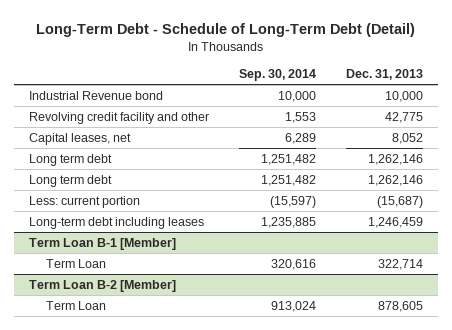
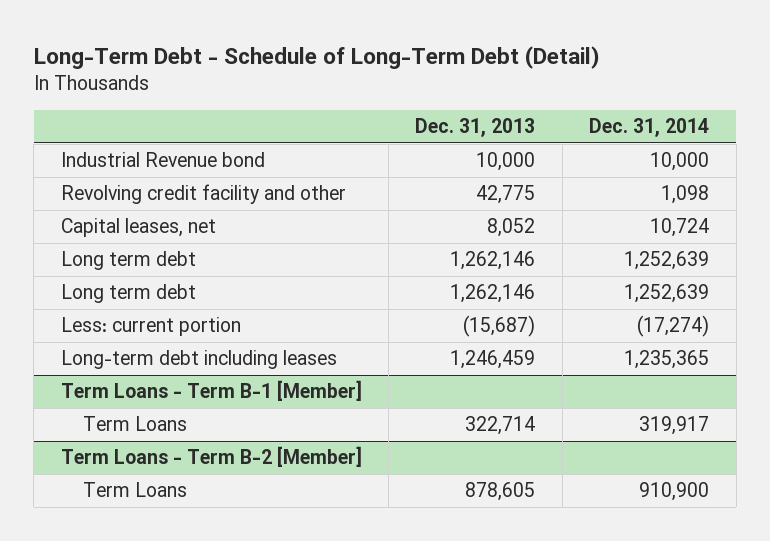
[238,69,316,82] Sep. 30, 2014 -> none
none -> [589,117,710,137] Dec. 31, 2014
[28,237,176,250] Term Loan B-1 [Member] -> [60,380,362,402] Term Loans - Term B-1 [Member]
[46,258,107,268] Term Loan -> [82,416,187,432] Term Loans
[28,279,176,292] Term Loan B-2 [Member] -> [60,446,362,468] Term Loans - Term B-2 [Member]
[46,300,107,310] Term Loan -> [82,482,187,498] Term Loans

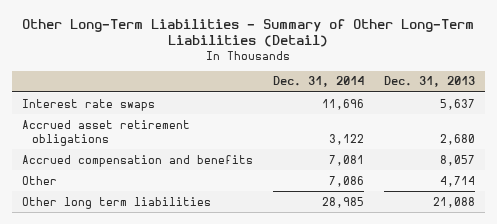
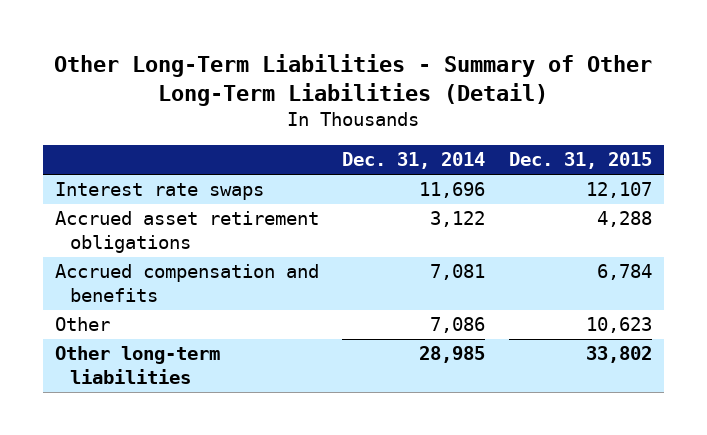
[383,76,475,88] Dec. 31, 2013 -> none
none -> [508,152,652,170] Dec. 31, 2015
[21,196,211,209] Other long term liabilities -> [55,346,221,385] Other long-term liabilities

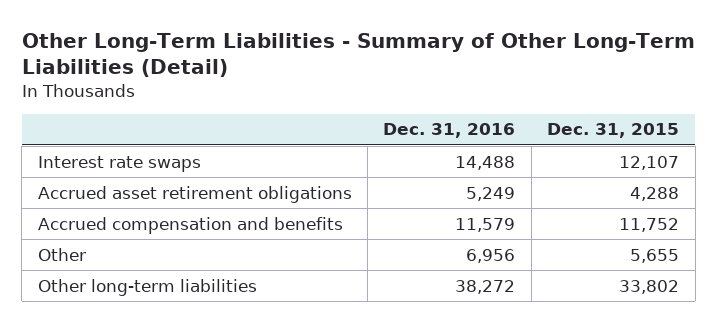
[342,152,486,170] Dec. 31, 2014 -> none
none -> [383,123,516,139] Dec. 31, 2016
[596,264,652,281] 6,784 -> [619,217,680,232] 11,752
[585,317,652,334] 10,623 -> [630,248,680,263] 5,655

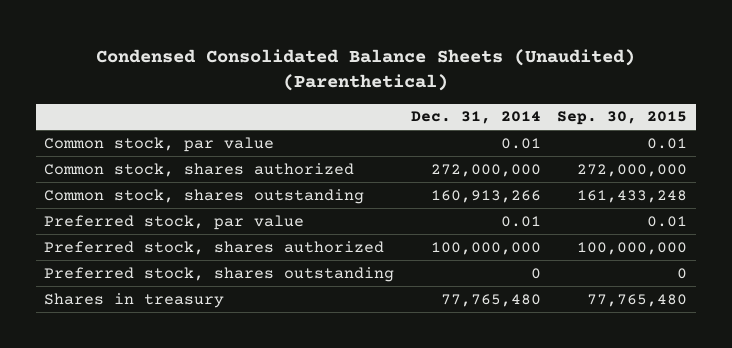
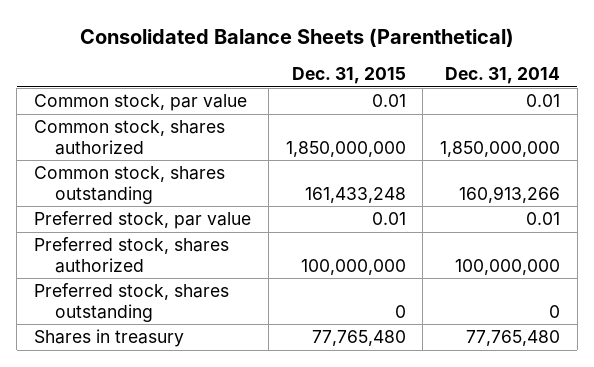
[95,48,635,92] Condensed Consolidated Balance Sheets (Unaudited) (Parenthetical) -> [80,27,515,47] Consolidated Balance Sheets (Parenthetical)
[557,111,688,126] Sep. 30, 2015 -> none
none -> [291,67,406,85] Dec. 31, 2015
[430,163,541,177] 272,000,000 -> [440,140,561,157] 1,850,000,000

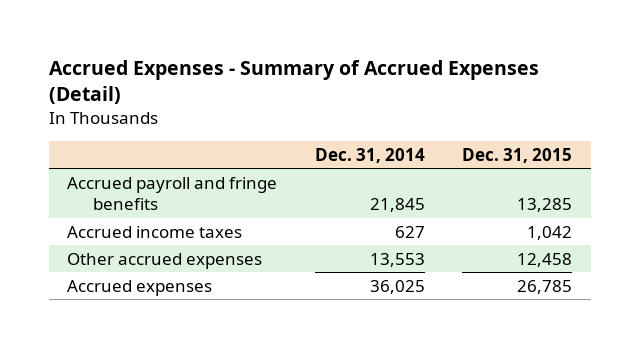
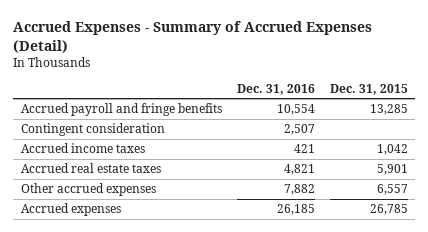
[314,147,425,163] Dec. 31, 2014 -> none
none -> [236,83,315,95] Dec. 31, 2016
none -> [20,123,165,137] Contingent consideration
none -> [20,163,161,174] Accrued real estate taxes
[516,252,572,267] 12,458 -> [376,184,408,196] 6,557

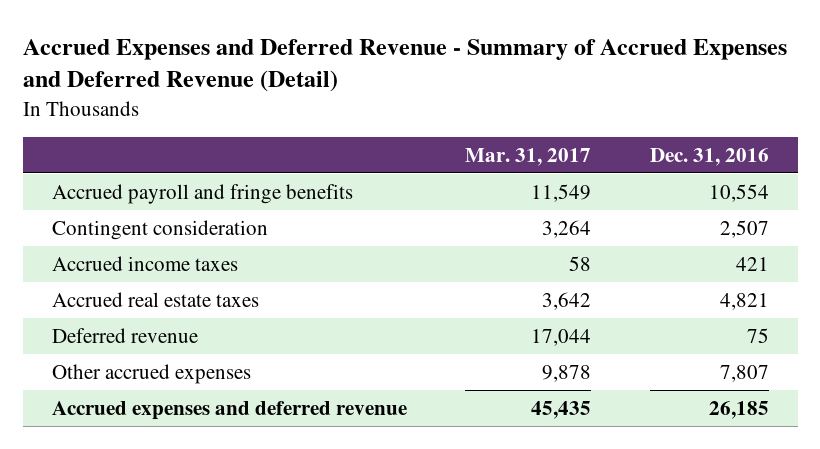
[13,20,373,53] Accrued Expenses - Summary of Accrued Expenses (Detail) -> [22,39,787,93] Accrued Expenses and Deferred Revenue - Summary of Accrued Expenses and Deferred Revenue (Detail)
[329,83,408,95] Dec. 31, 2015 -> none
none -> [465,147,592,166] Mar. 31, 2017
none -> [51,328,198,344] Deferred revenue
[283,184,315,196] 7,882 -> [719,365,769,383] 7,807
[20,203,121,217] Accrued expenses -> [51,401,407,421] Accrued expenses and deferred revenue

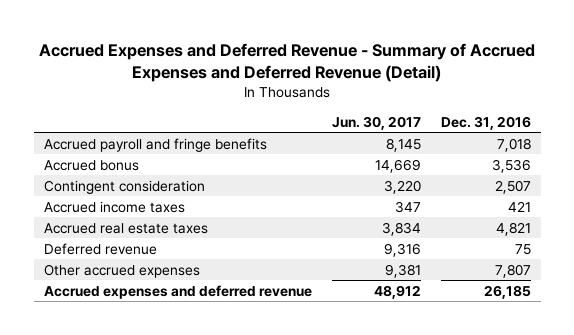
[465,147,592,166] Mar. 31, 2017 -> none
none -> [331,115,421,130] Jun. 30, 2017
[708,184,769,203] 10,554 -> [496,137,531,152] 7,018
none -> [43,159,139,171] Accrued bonus

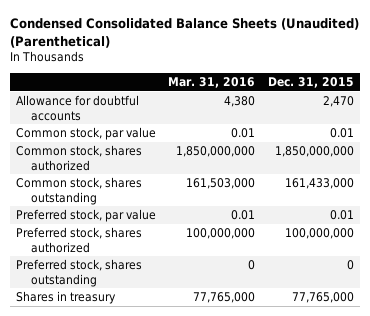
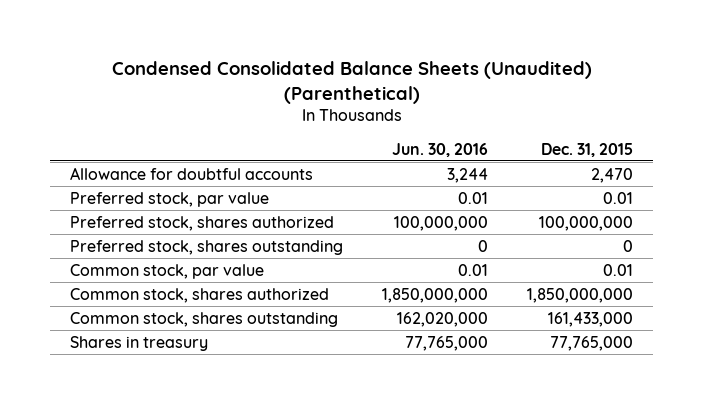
[168,77,256,89] Mar. 31, 2016 -> none
none -> [392,142,489,157] Jun. 30, 2016
[16,127,157,141] Common stock, par value -> [70,263,265,279] Common stock, par value
[16,145,143,171] Common stock, shares authorized -> [70,287,330,303] Common stock, shares authorized
[16,177,143,205] Common stock, shares outstanding -> [70,311,339,327] Common stock, shares outstanding

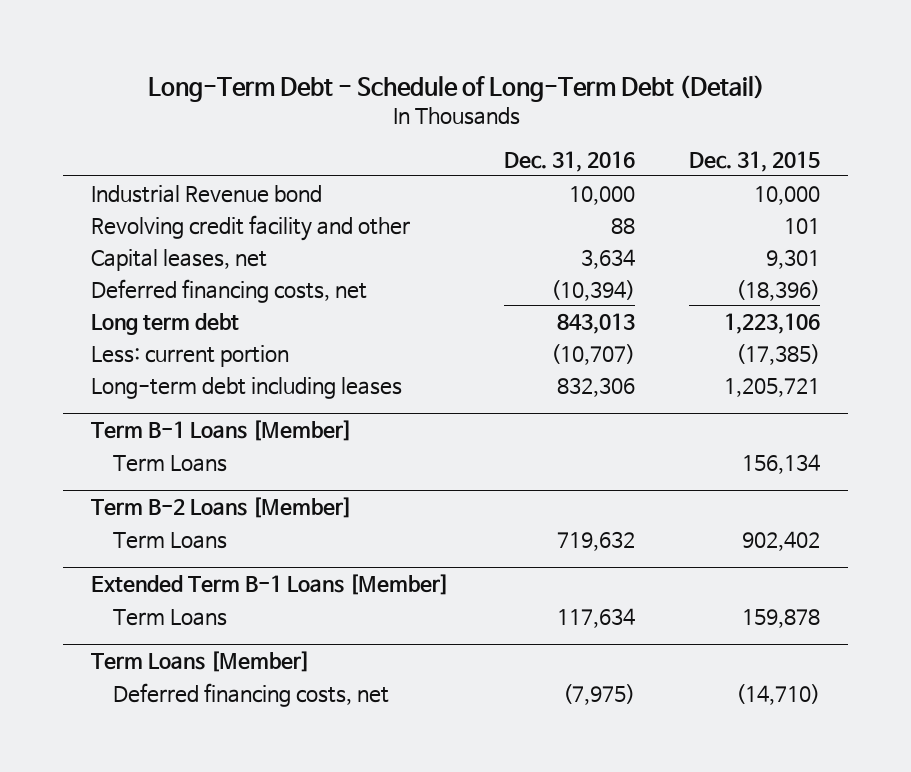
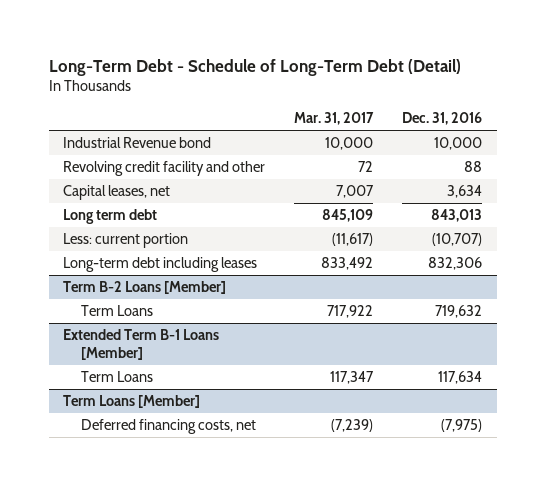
[689,150,821,172] Dec. 31, 2015 -> none
none -> [294,112,375,126] Mar. 31, 2017
[90,278,367,303] Deferred financing costs, net -> none
[90,419,352,441] Term B-1 Loans [Member] -> none
[112,454,227,472] Term Loans -> none

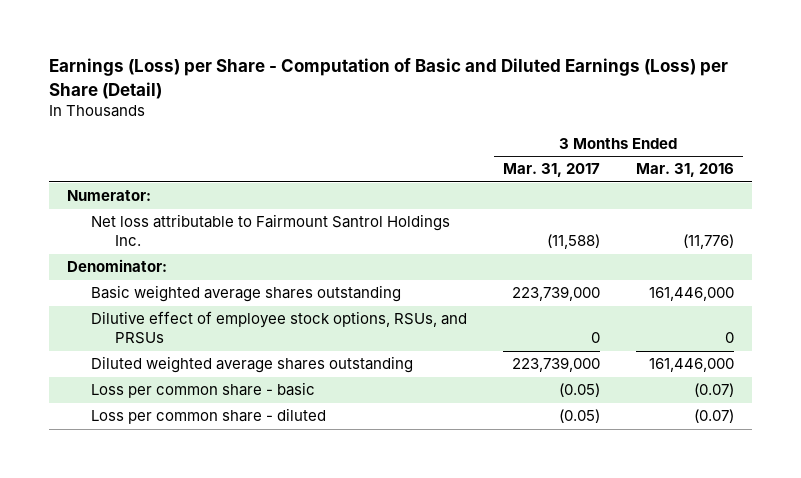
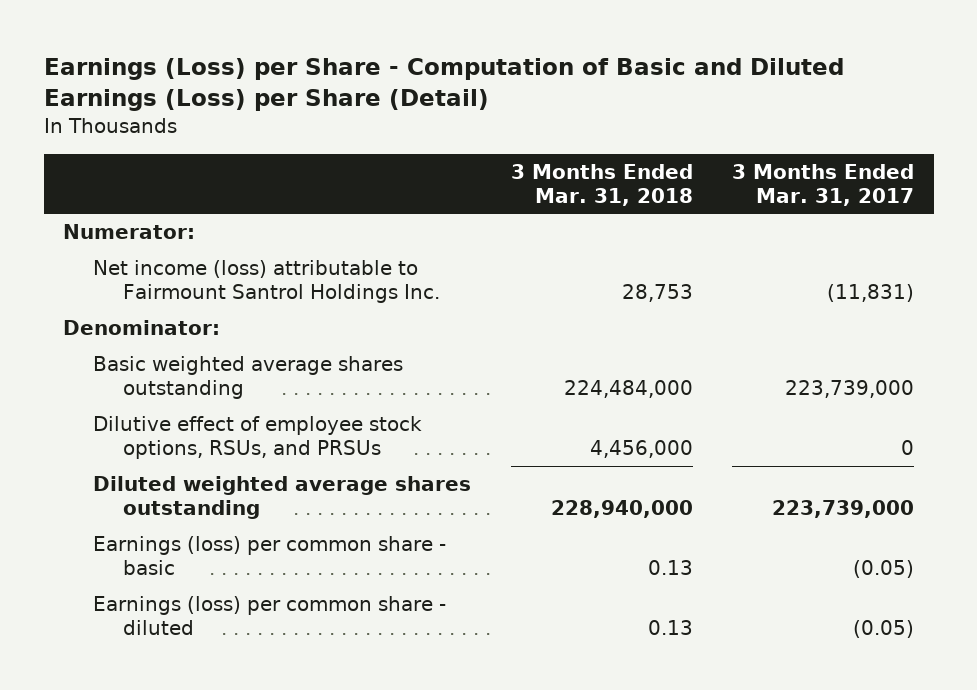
[635,163,734,178] Mar. 31, 2016 -> none
none -> [510,164,693,206] 3 Months Ended Mar. 31, 2018
[90,214,450,247] Net loss attributable to Fairmount Santrol Holdings Inc. -> [93,260,441,304] Net income (loss) attributable to Fairmount Santrol Holdings Inc.
[546,234,600,250] (11,588) -> [827,284,915,303] (11,831)
[90,382,315,399] Loss per common share - basic -> [93,536,447,576] Earnings (loss) per common share - basic
[90,408,326,425] Loss per common share - diluted -> [93,596,447,636] Earnings (loss) per common share - diluted

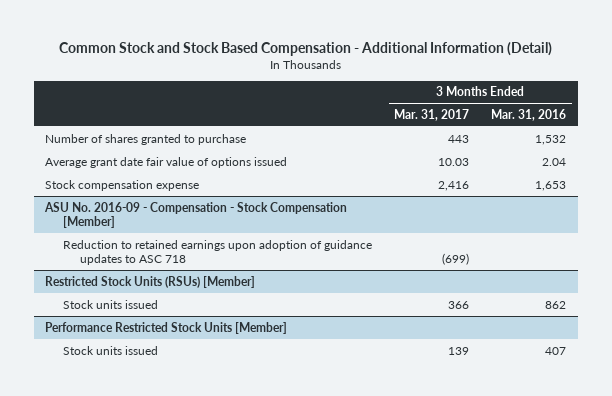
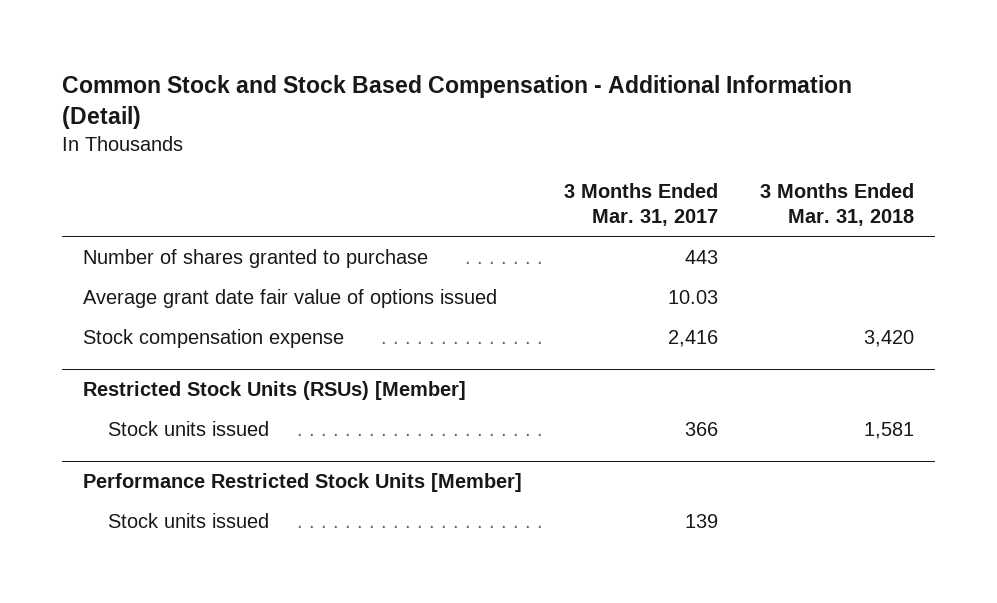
[491,108,567,121] Mar. 31, 2016 -> none
none -> [760,183,915,226] 3 Months Ended Mar. 31, 2018
[44,201,348,228] ASU No. 2016-09 - Compensation - Stock Compensation [Member] -> none
[62,239,372,265] Reduction to retained earnings upon adoption of guidance updates to ASC 718 -> none

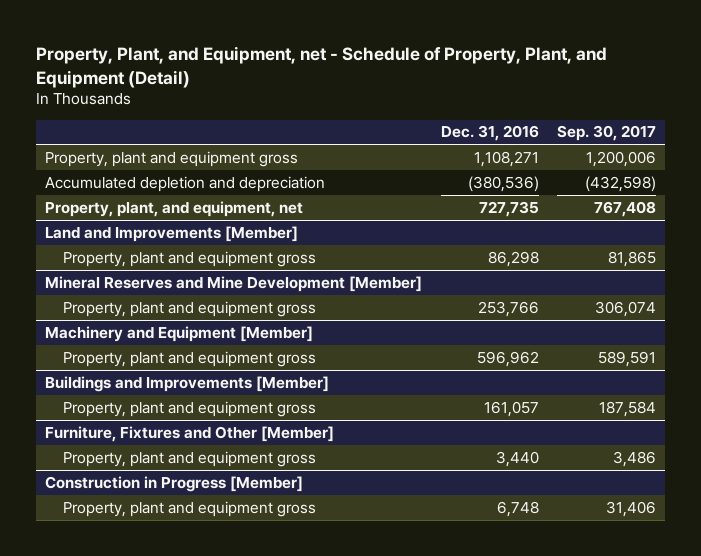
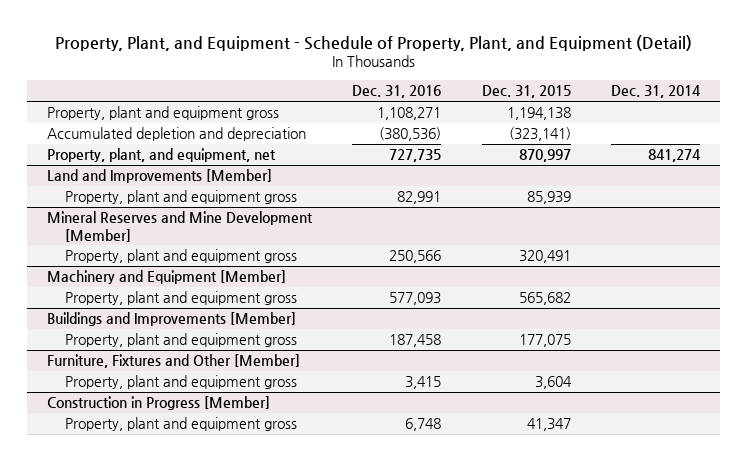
[36,46,608,88] Property, Plant, and Equipment, net - Schedule of Property, Plant, and Equipment (Detail) -> [54,35,692,52] Property, Plant, and Equipment - Schedule of Property, Plant, and Equipment (Detail)
[556,125,656,142] Sep. 30, 2017 -> none
none -> [481,85,571,99] Dec. 31, 2015
none -> [611,85,702,99] Dec. 31, 2014
[487,250,539,267] 86,298 -> [397,191,442,205] 82,991
[477,300,539,317] 253,766 -> [389,250,442,264] 250,566
[476,350,539,367] 596,962 -> [389,292,442,306] 577,093
[483,400,539,417] 161,057 -> [389,334,442,348] 187,458
[495,450,539,467] 3,440 -> [405,376,442,390] 3,415

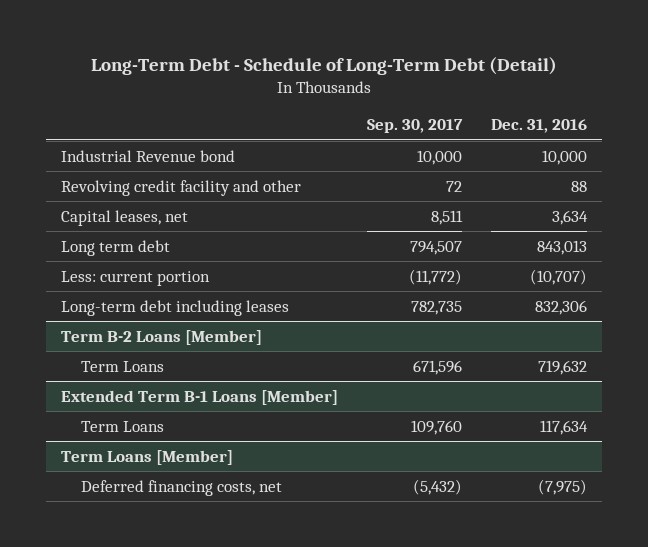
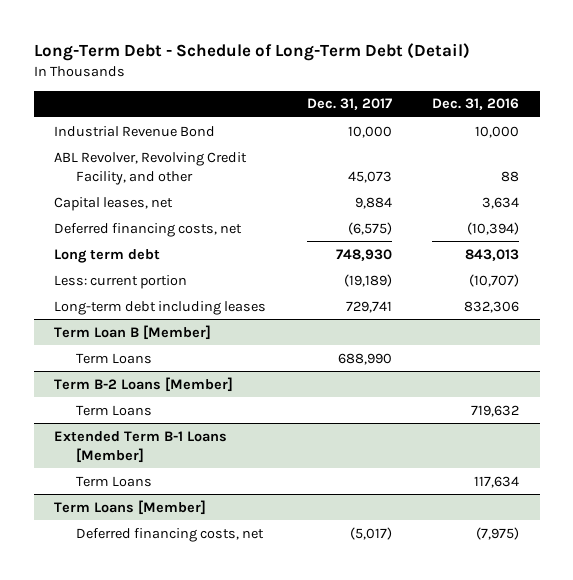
[366,119,463,134] Sep. 30, 2017 -> none
none -> [306,98,392,111] Dec. 31, 2017
[60,149,235,162] Industrial Revenue bond -> [54,125,216,137] Industrial Revenue Bond
[60,179,301,196] Revolving credit facility and other -> [54,151,248,185] ABL Revolver, Revolving Credit Facility, and other
none -> [54,222,243,237] Deferred financing costs, net
none -> [54,324,212,340] Term Loan B [Member]
none -> [75,352,152,364] Term Loans

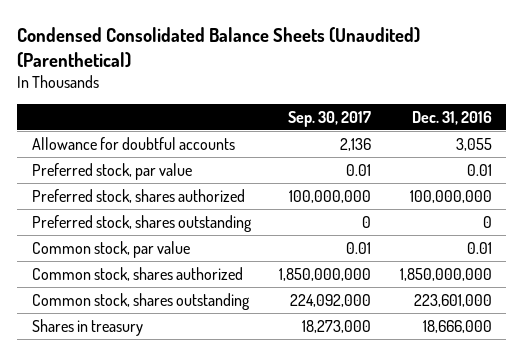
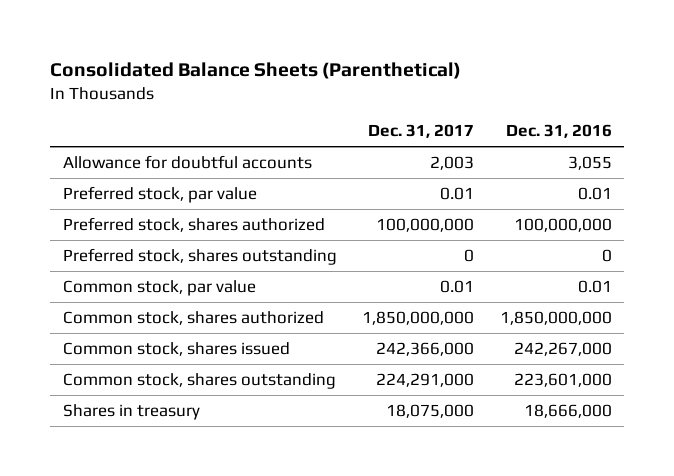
[17,27,421,68] Condensed Consolidated Balance Sheets (Unaudited) (Parenthetical) -> [50,62,462,80] Consolidated Balance Sheets (Parenthetical)
[288,110,372,127] Sep. 30, 2017 -> none
none -> [368,124,475,139] Dec. 31, 2017
none -> [62,341,290,356] Common stock, shares issued

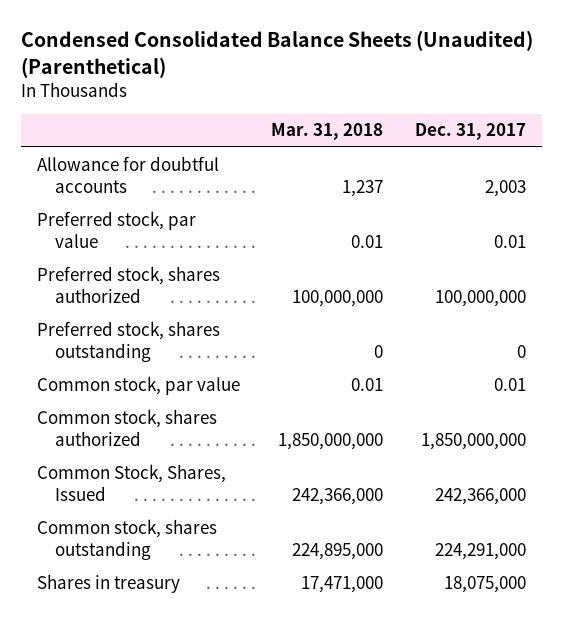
[50,62,462,80] Consolidated Balance Sheets (Parenthetical) -> [20,30,533,78] Condensed Consolidated Balance Sheets (Unaudited) (Parenthetical)
[505,124,612,139] Dec. 31, 2016 -> none
none -> [271,123,384,141] Mar. 31, 2018
[62,341,290,356] Common stock, shares issued -> [36,463,226,501] Common Stock, Shares, Issued

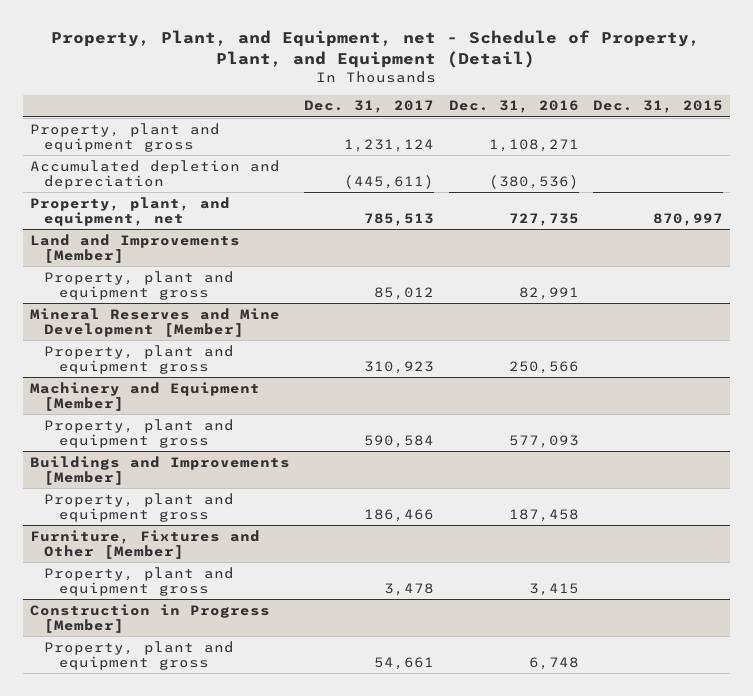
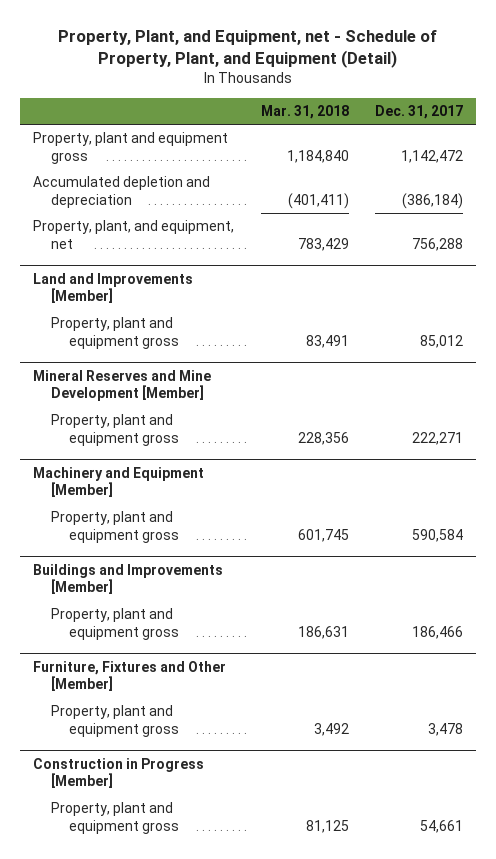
[448,100,579,114] Dec. 31, 2016 -> none
[593,100,724,114] Dec. 31, 2015 -> none
none -> [260,104,349,119] Mar. 31, 2018
[344,138,435,152] 1,231,124 -> [400,149,463,163] 1,142,472
[344,174,435,189] (445,611) -> [401,192,463,209] (386,184)
[364,212,435,226] 785,513 -> [411,237,463,251] 756,288
[364,360,435,374] 310,923 -> [411,431,463,445] 222,271

